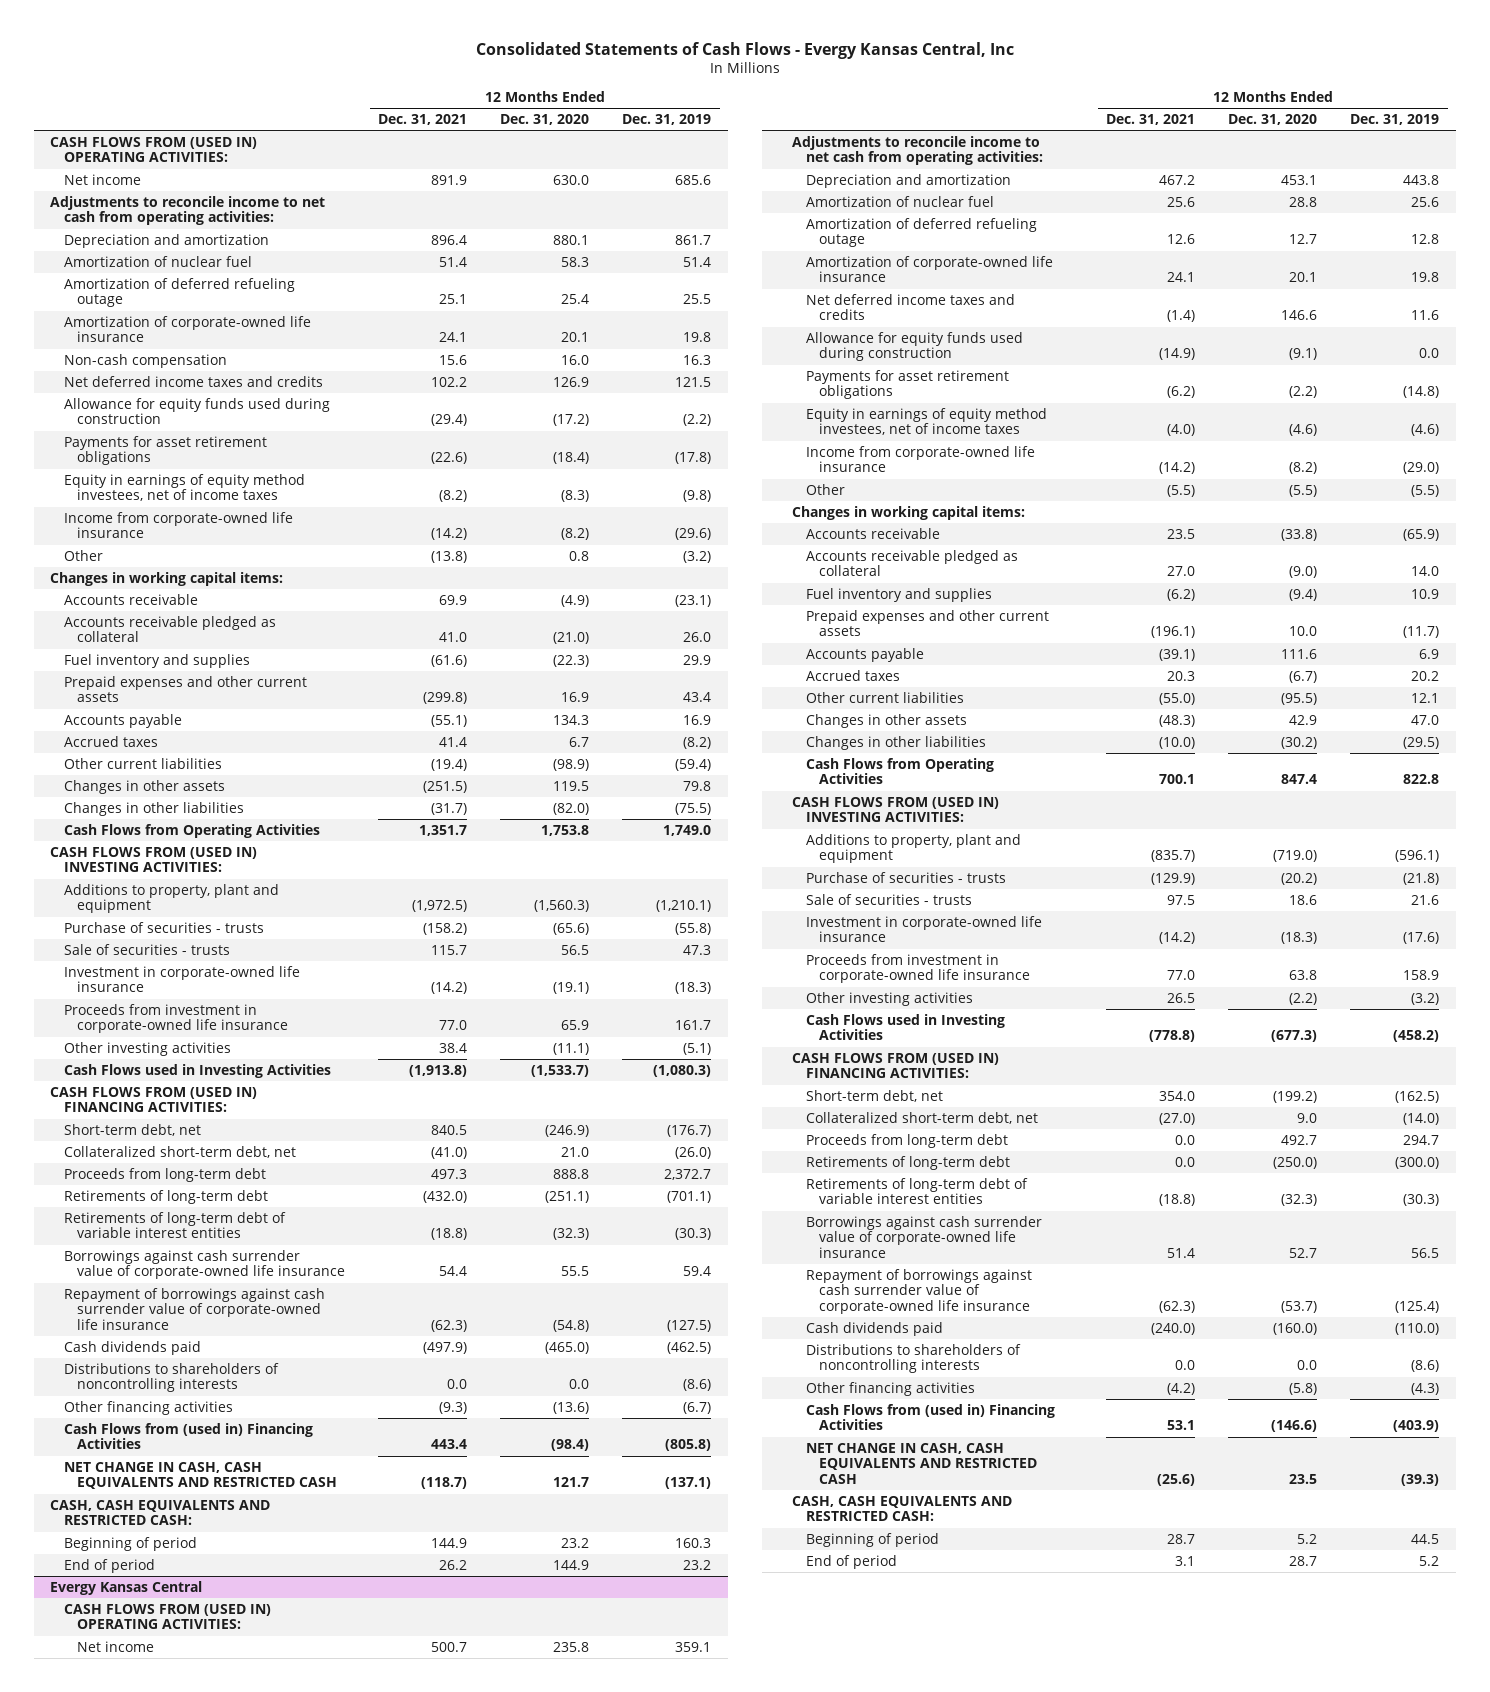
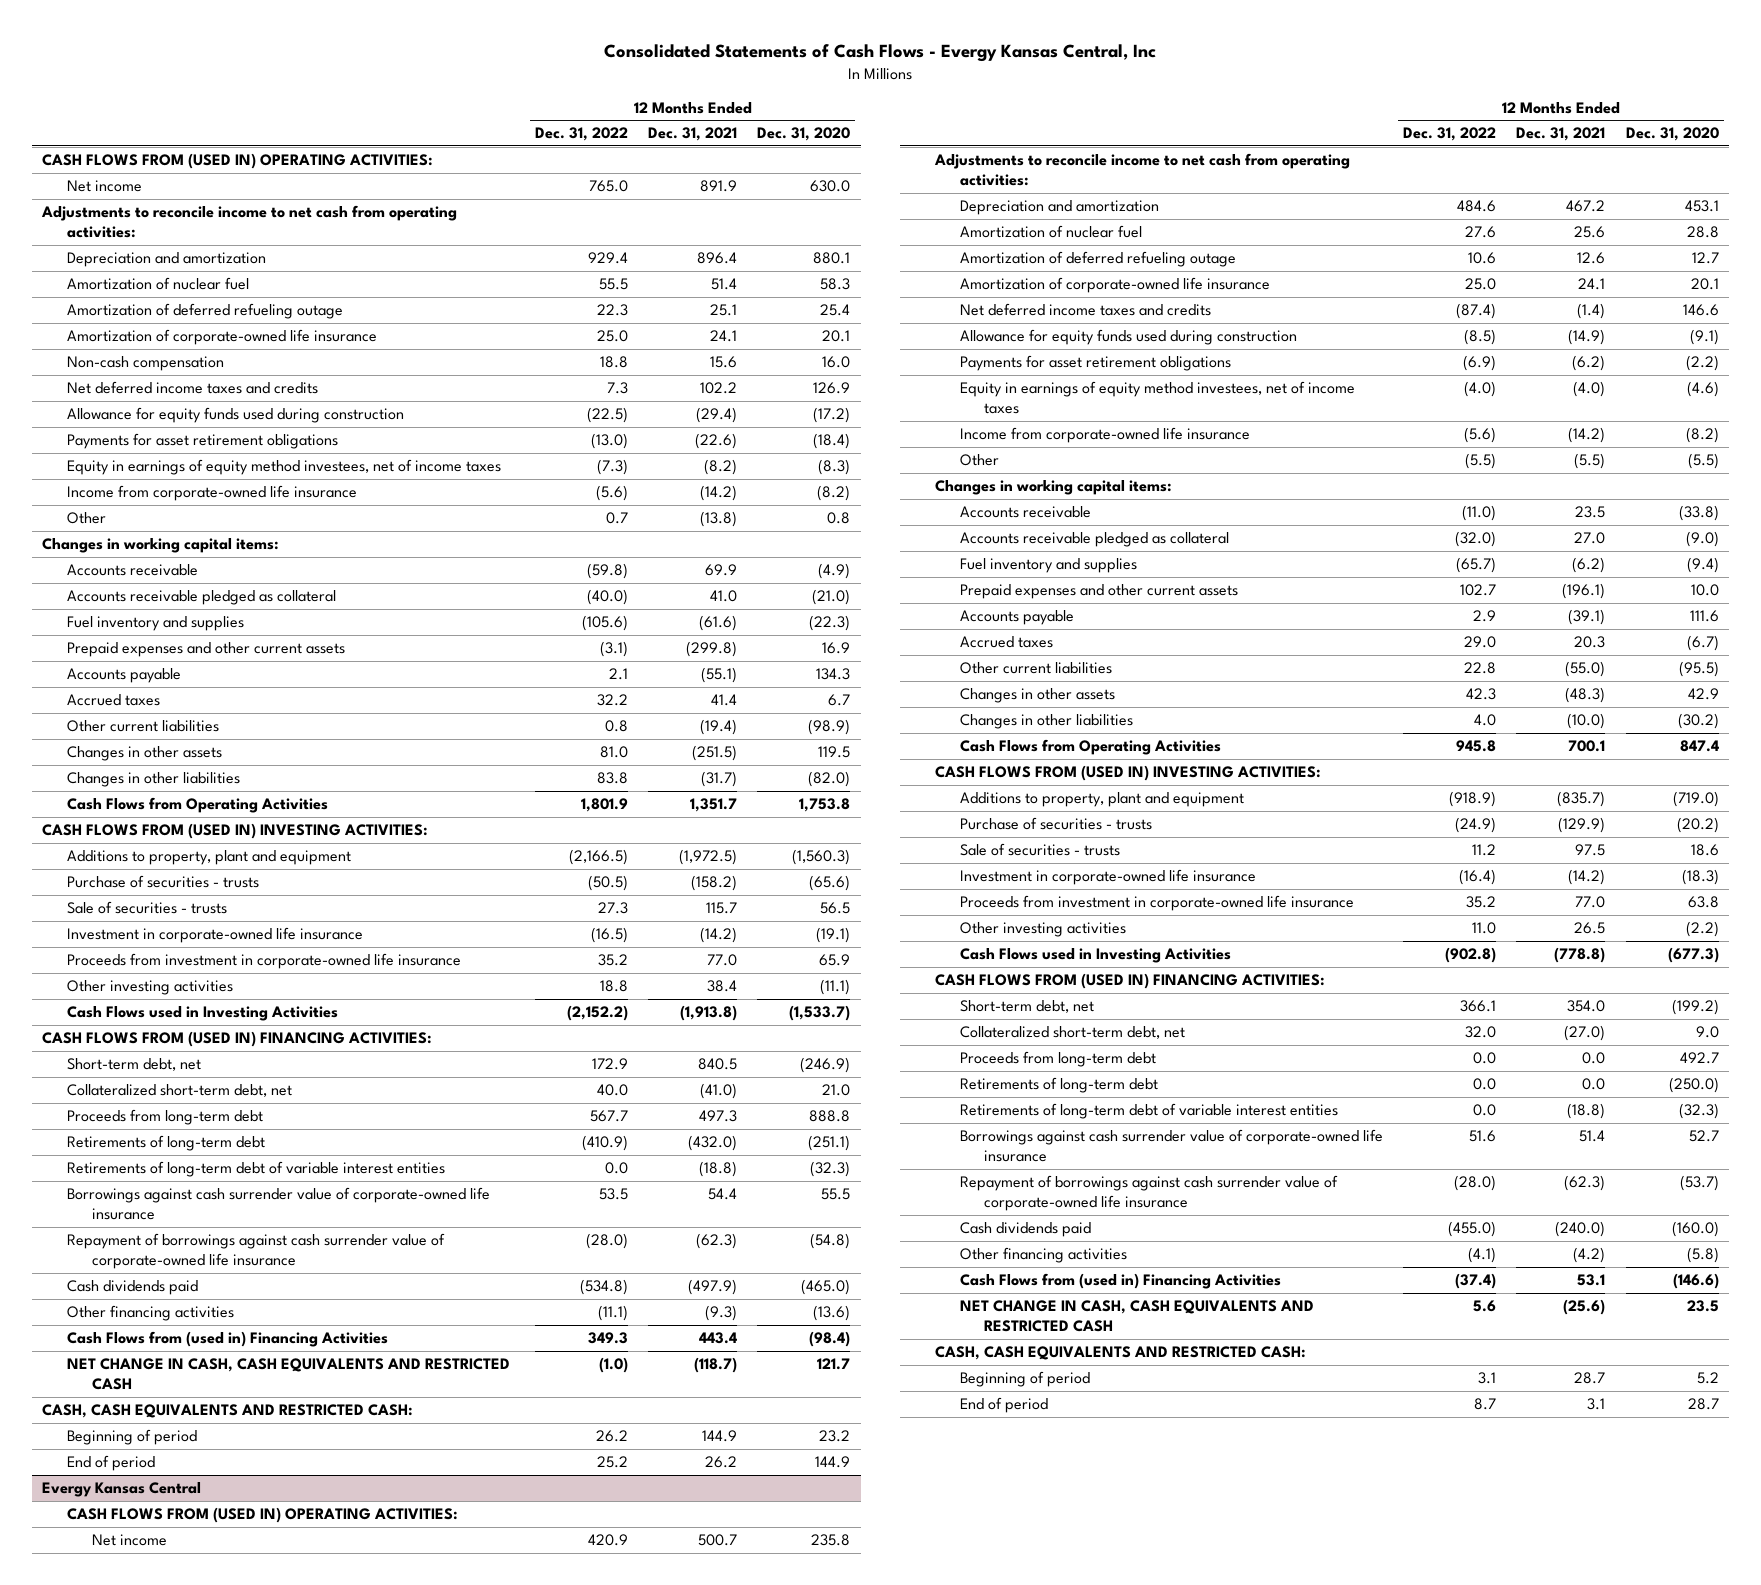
[622,114,712,126] Dec. 31, 2019 -> none
none -> [534,127,628,142] Dec. 31, 2022
[63,1362,279,1393] Distributions to shareholders of noncontrolling interests -> none
[805,1343,1021,1374] Distributions to shareholders of noncontrolling interests -> none

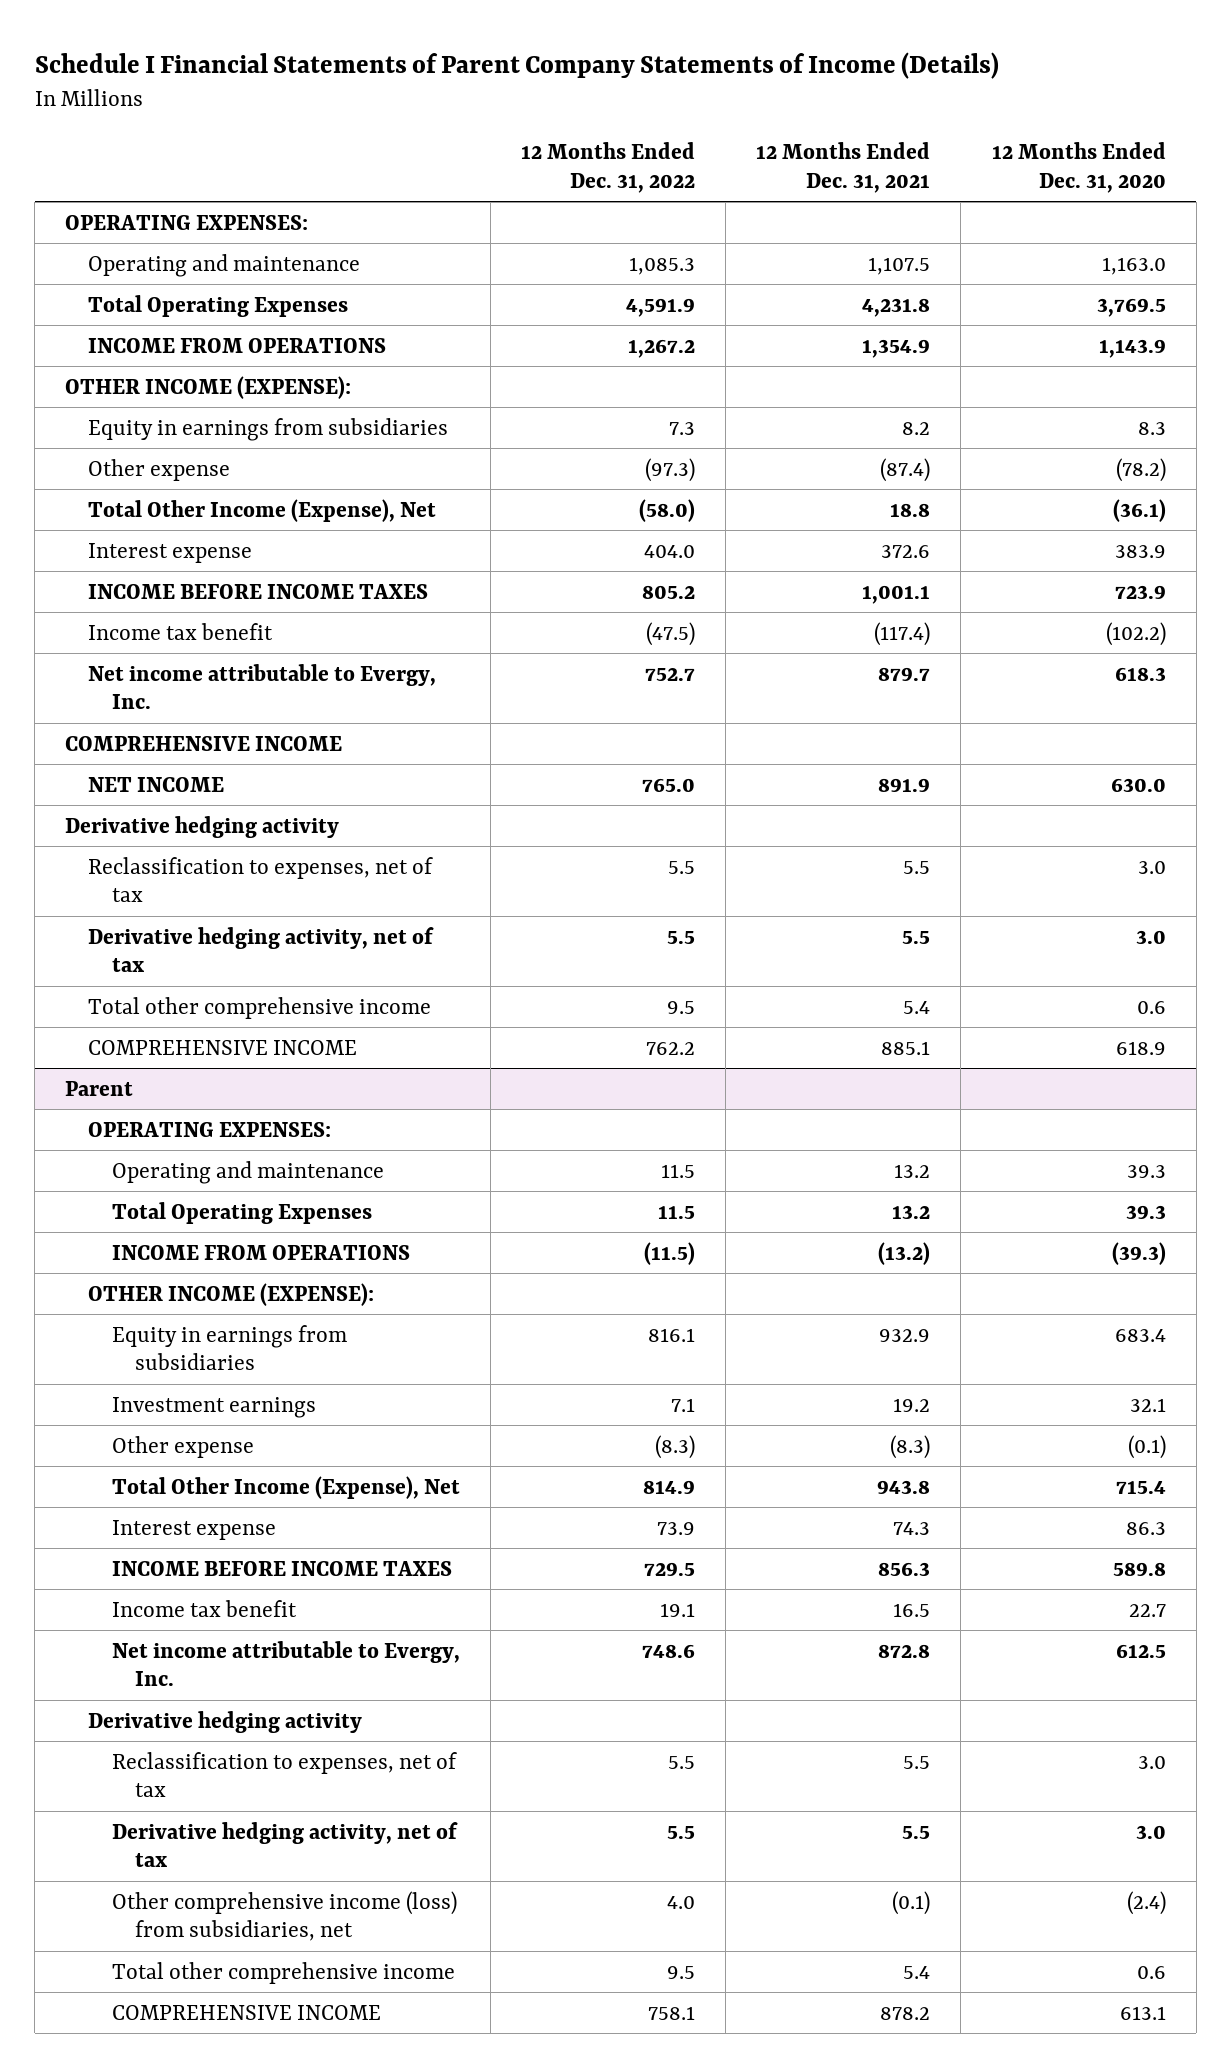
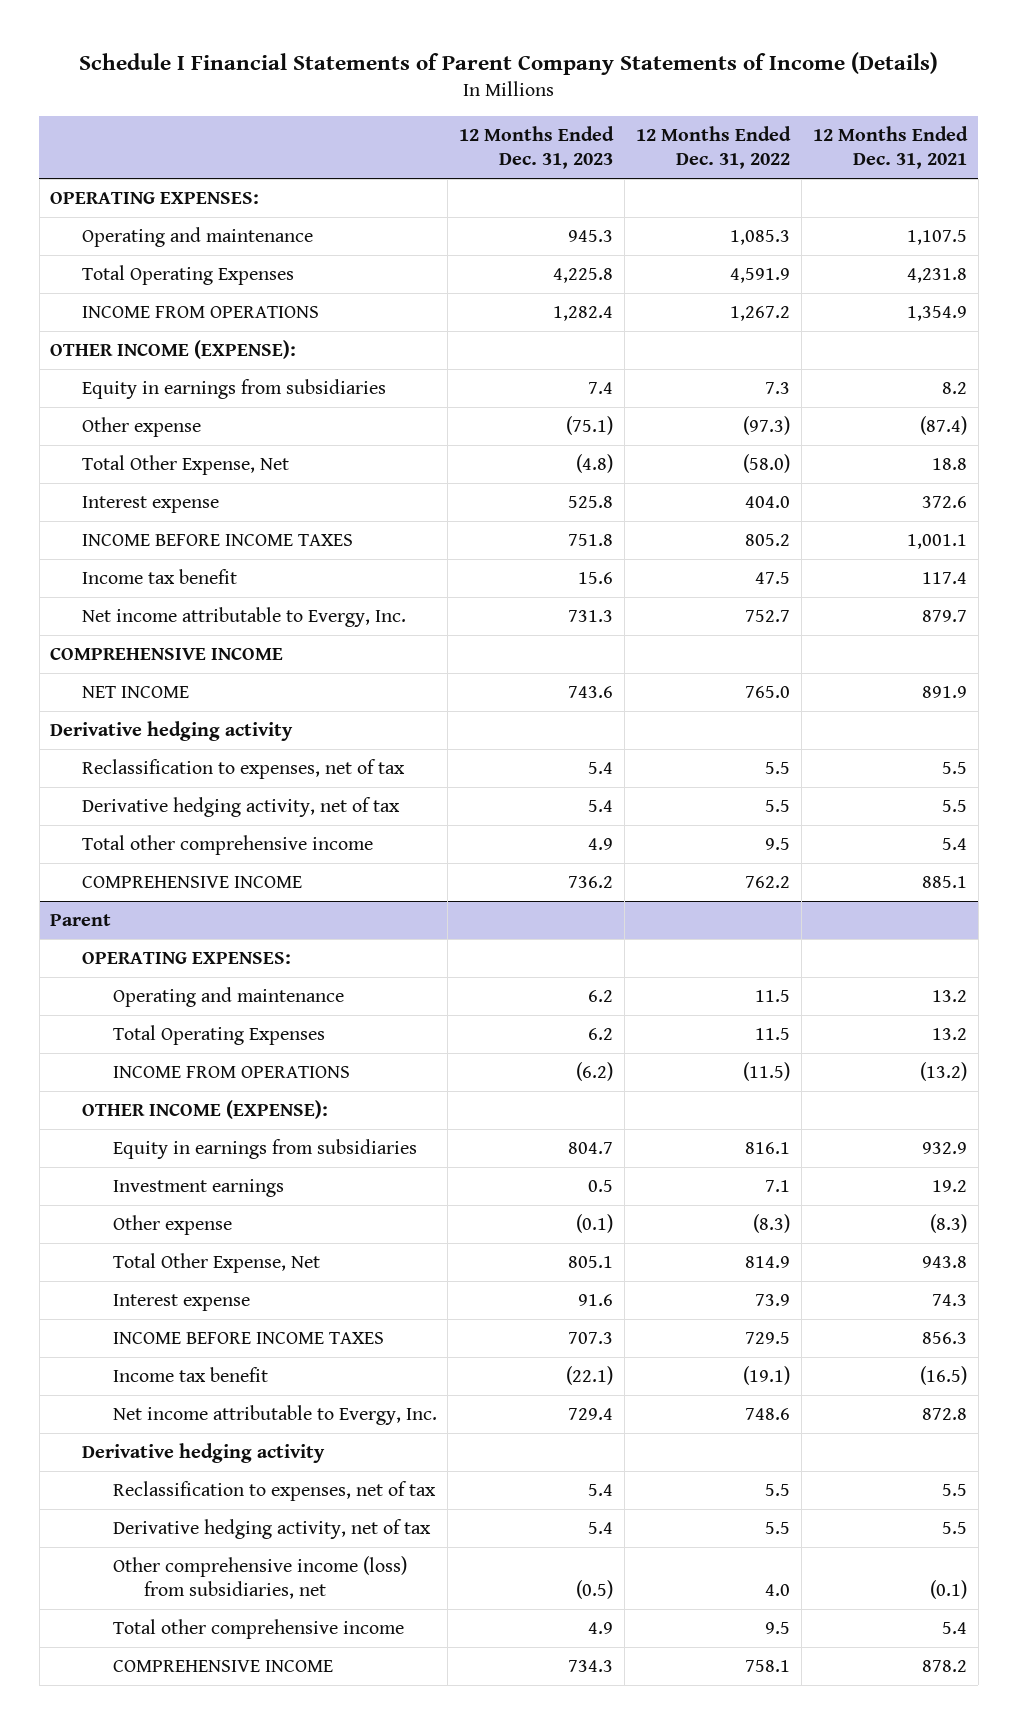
[991,141,1166,193] 12 Months Ended Dec. 31, 2020 -> none
none -> [459,125,615,170] 12 Months Ended Dec. 31, 2023
[88,498,437,522] Total Other Income (Expense), Net -> [81,455,289,476] Total Other Expense, Net
[645,621,695,646] (47.5) -> [754,572,790,585] 47.5
[874,621,931,646] (117.4) -> [921,572,967,585] 117.4
[111,1475,460,1499] Total Other Income (Expense), Net -> [112,1253,320,1274] Total Other Expense, Net
[659,1602,695,1617] 19.1 -> [742,1366,790,1386] (19.1)
[893,1602,931,1617] 16.5 -> [919,1366,967,1386] (16.5)

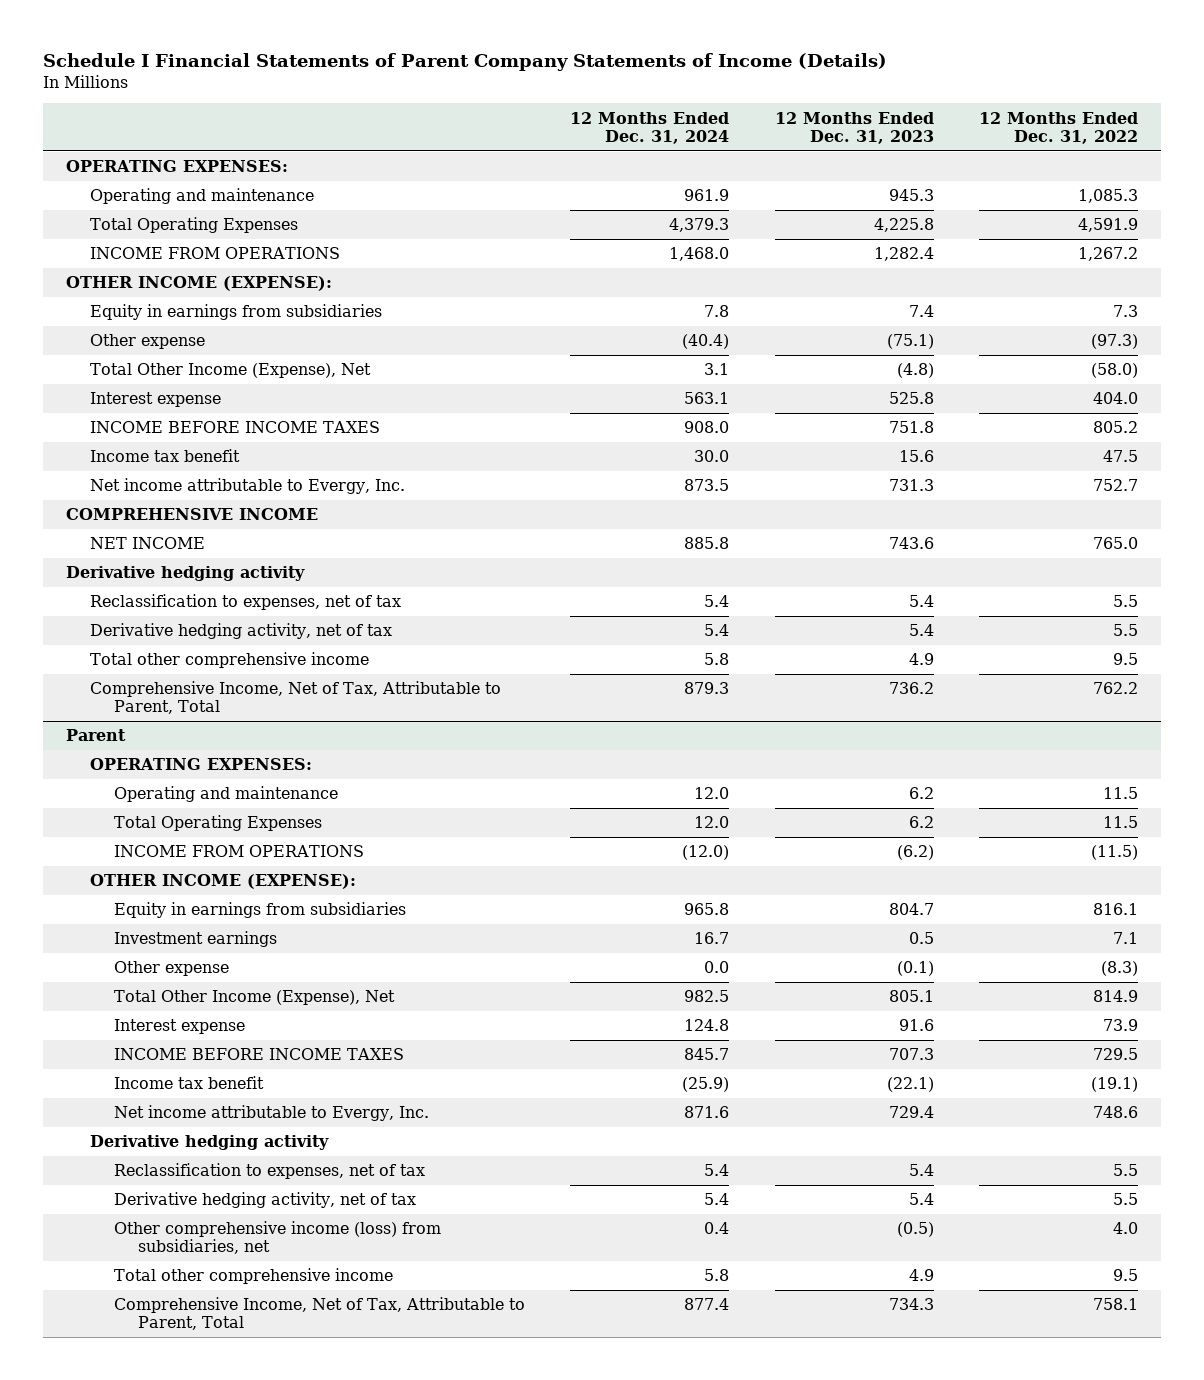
[812,125,968,170] 12 Months Ended Dec. 31, 2021 -> none
none -> [570,111,730,144] 12 Months Ended Dec. 31, 2024
[81,455,289,476] Total Other Expense, Net -> [89,363,371,379] Total Other Income (Expense), Net
[81,876,302,889] COMPREHENSIVE INCOME -> [89,681,501,715] Comprehensive Income, Net of Tax, Attributable to Parent, Total
[112,1253,320,1274] Total Other Expense, Net -> [114,990,396,1006] Total Other Income (Expense), Net
[112,1660,333,1673] COMPREHENSIVE INCOME -> [114,1297,526,1331] Comprehensive Income, Net of Tax, Attributable to Parent, Total

